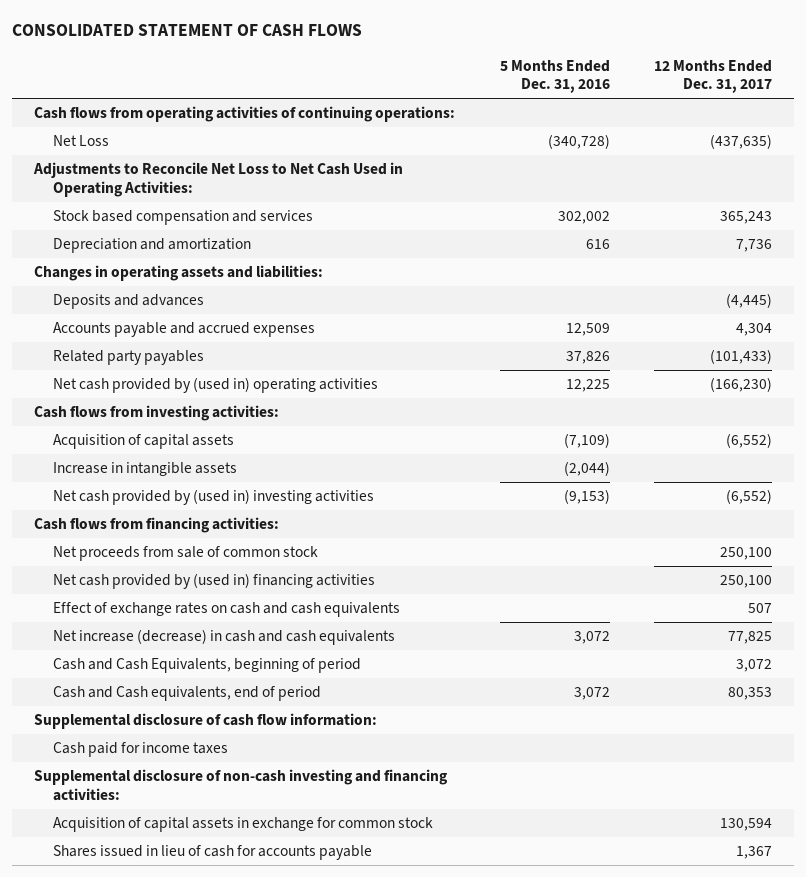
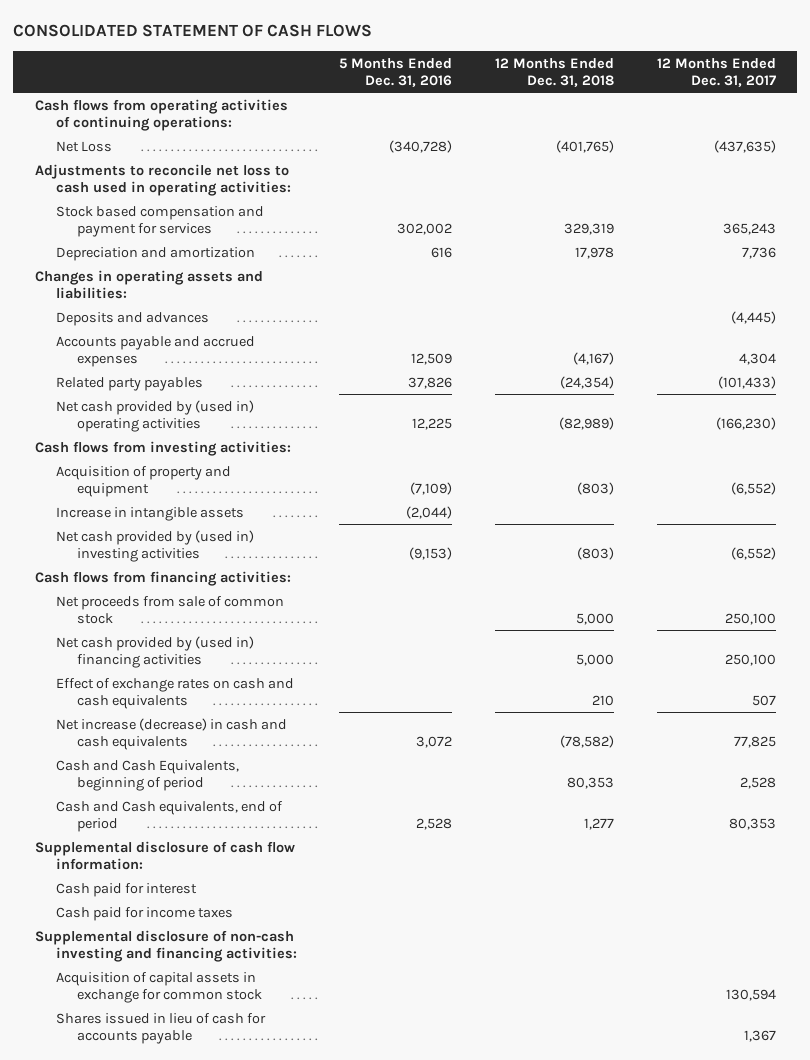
none -> [495,57,615,87] 12 Months Ended Dec. 31, 2018
[33,162,404,197] Adjustments to Reconcile Net Loss to Net Cash Used in Operating Activities: -> [34,163,291,197] Adjustments to reconcile net loss to cash used in operating activities:
[53,210,314,226] Stock based compensation and services -> [55,205,264,238] Stock based compensation and payment for services
[53,434,235,450] Acquisition of capital assets -> [55,465,231,498] Acquisition of property and equipment
[735,659,772,673] 3,072 -> [739,777,776,790] 2,528
[573,687,610,701] 3,072 -> [416,818,453,831] 2,528
none -> [55,882,197,897] Cash paid for interest

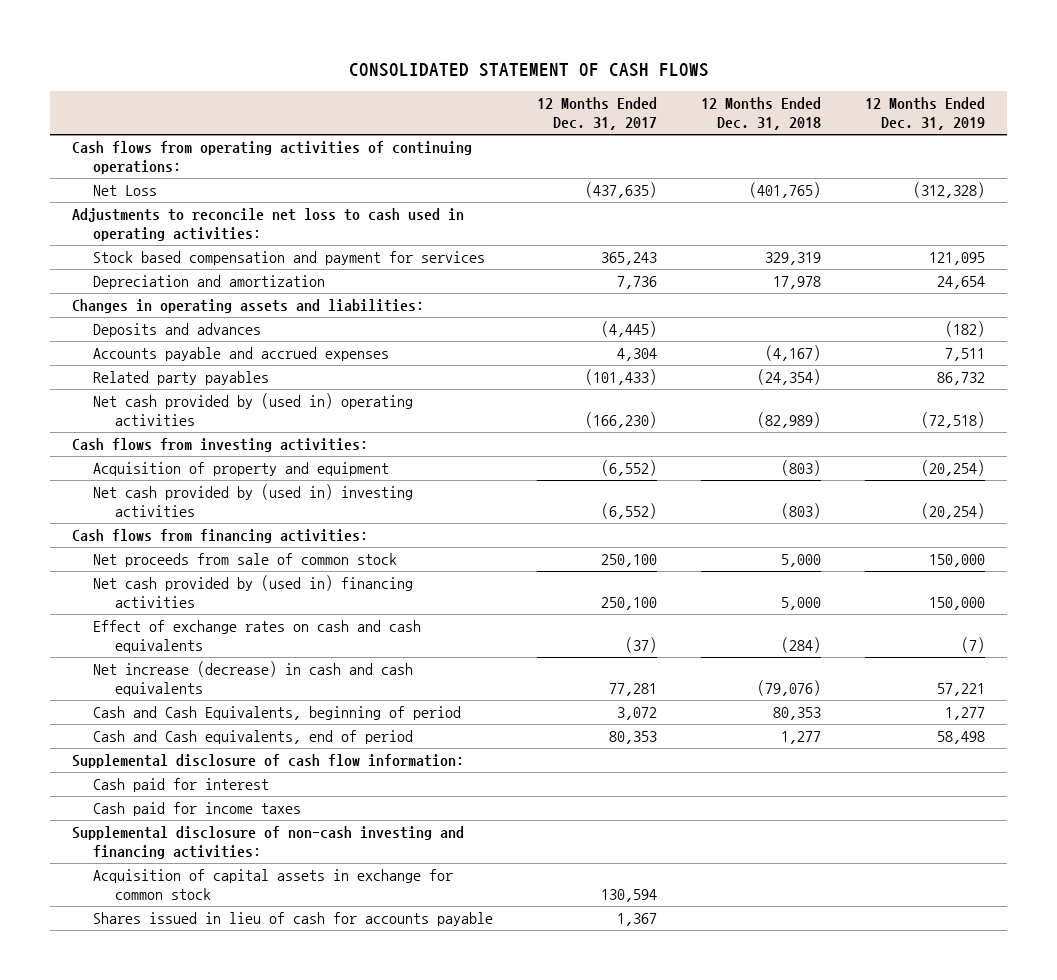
[339,57,453,87] 5 Months Ended Dec. 31, 2016 -> none
none -> [865,96,986,131] 12 Months Ended Dec. 31, 2019
[55,506,244,521] Increase in intangible assets -> none
[592,695,615,707] 210 -> [781,637,822,654] (284)
[751,695,776,707] 507 -> [625,637,658,654] (37)
[560,735,615,749] (78,582) -> [757,680,822,697] (79,076)
[733,736,776,749] 77,825 -> [609,683,658,697] 77,281
[739,777,776,790] 2,528 -> [617,706,658,720] 3,072

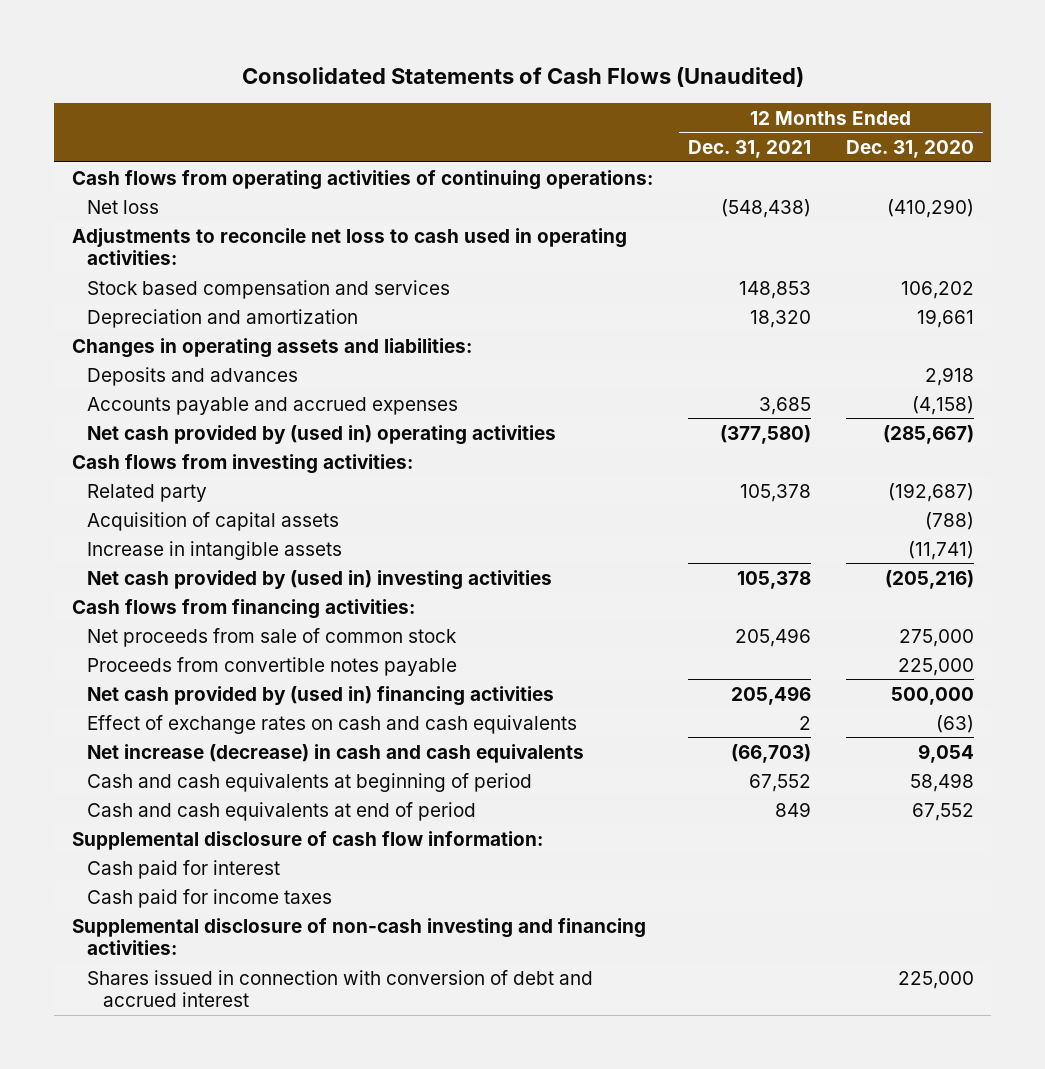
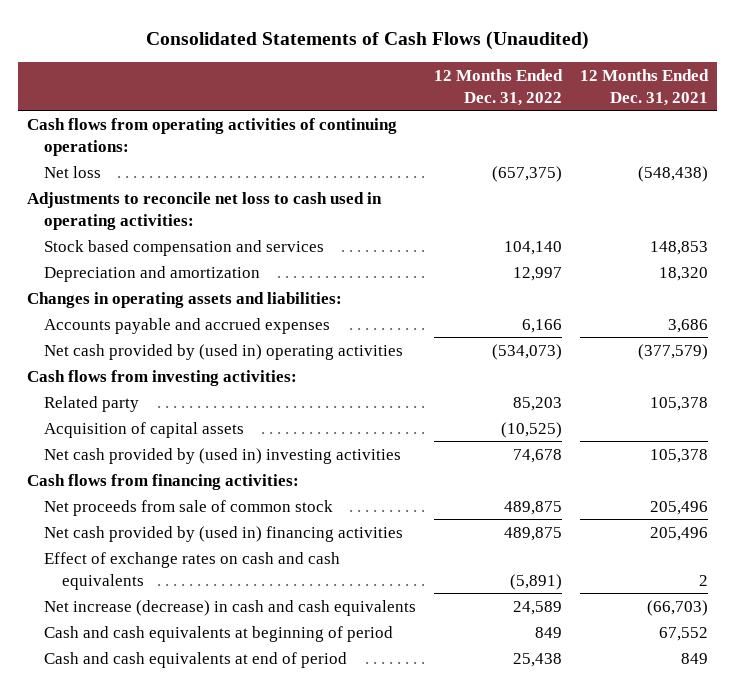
[845,140,974,159] Dec. 31, 2020 -> none
none -> [434,68,564,106] 12 Months Ended Dec. 31, 2022
[87,366,299,386] Deposits and advances -> none
[758,396,811,415] 3,685 -> [668,318,709,333] 3,686
[719,424,811,444] (377,580) -> [638,343,709,360] (377,579)
[87,540,343,560] Increase in intangible assets -> none
[87,656,458,676] Proceeds from convertible notes payable -> none
[71,830,543,850] Supplemental disclosure of cash flow information: -> none
[87,859,281,879] Cash paid for interest -> none
[87,888,333,908] Cash paid for income taxes -> none
[71,917,646,956] Supplemental disclosure of non-cash investing and financing activities: -> none
[87,969,594,1008] Shares issued in connection with conversion of debt and accrued interest -> none

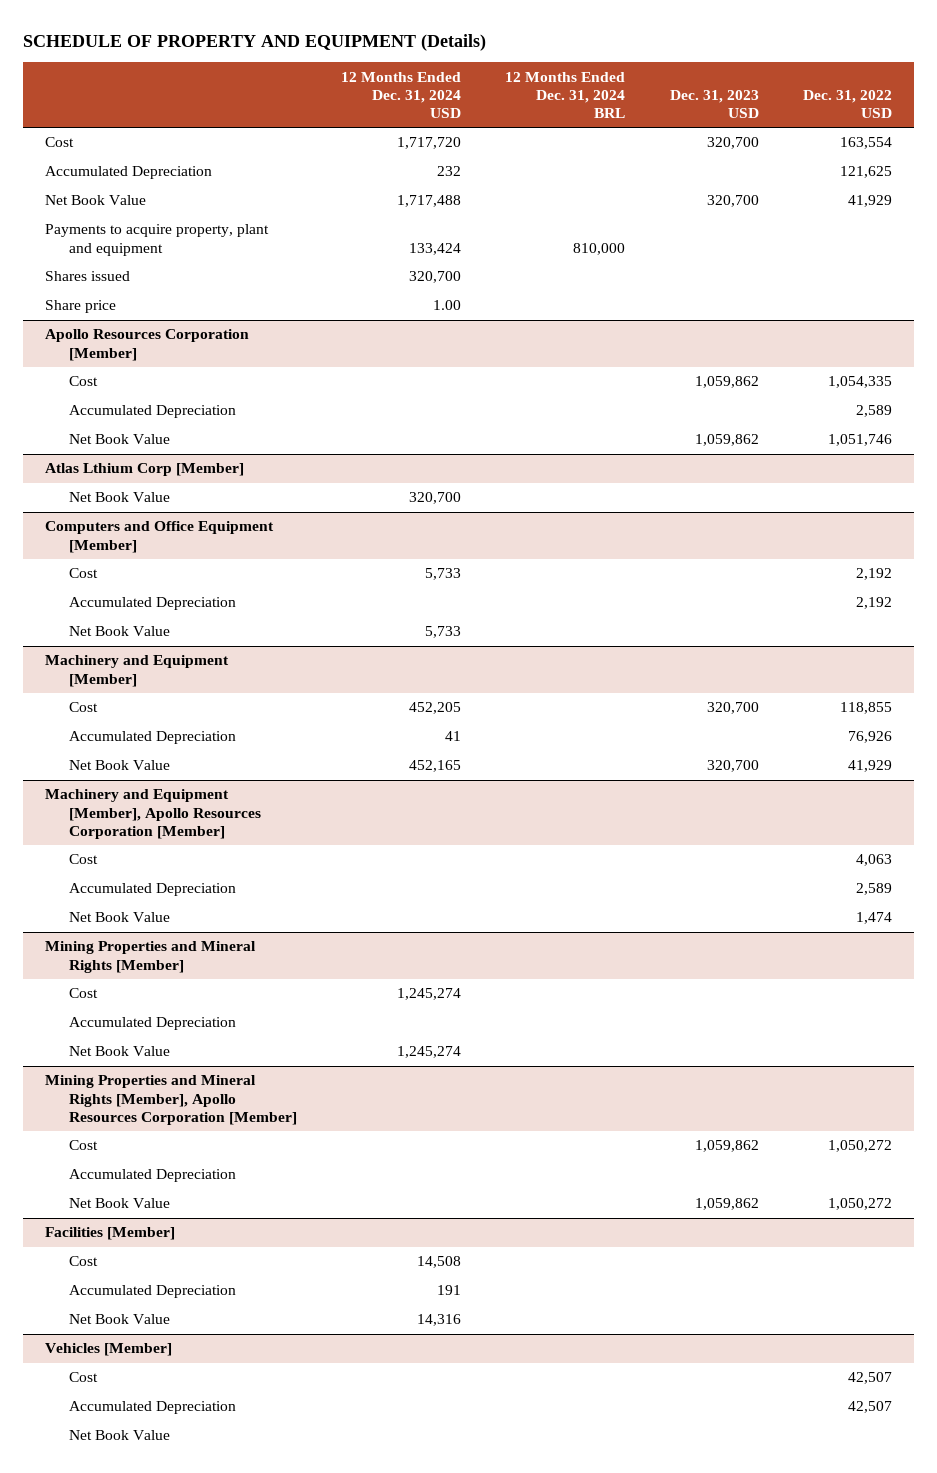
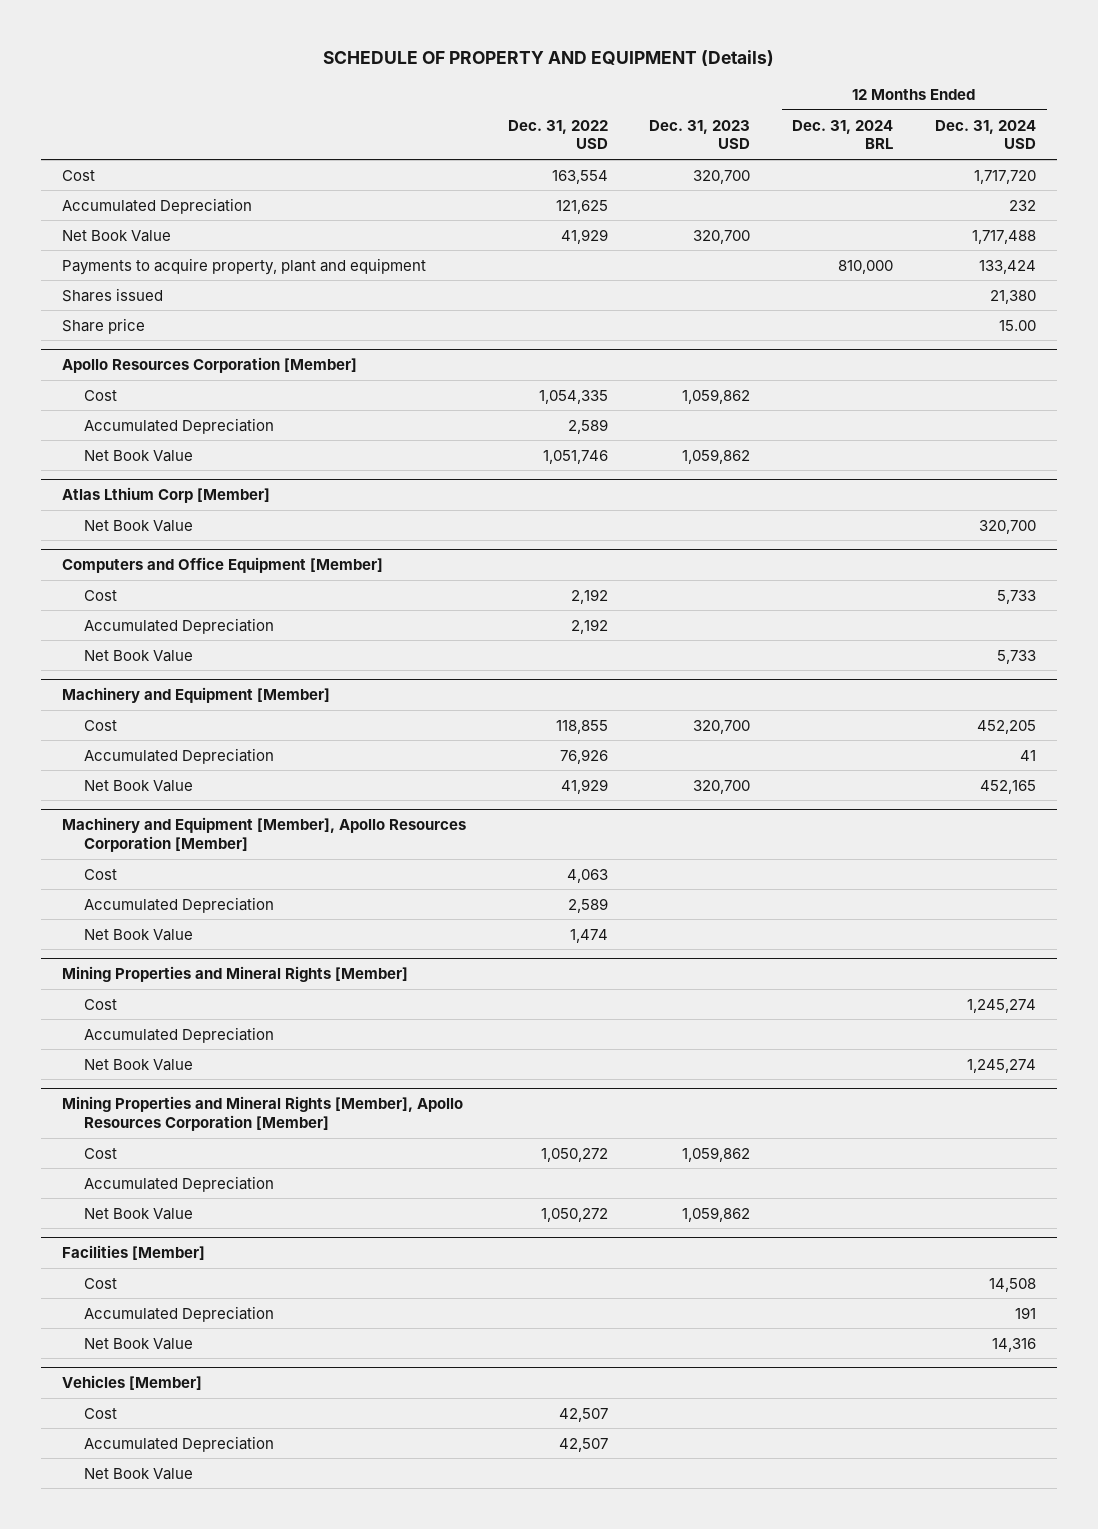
[409,271,462,284] 320,700 -> [990,289,1037,304] 21,380
[433,300,462,311] 1.00 -> [999,319,1037,331] 15.00

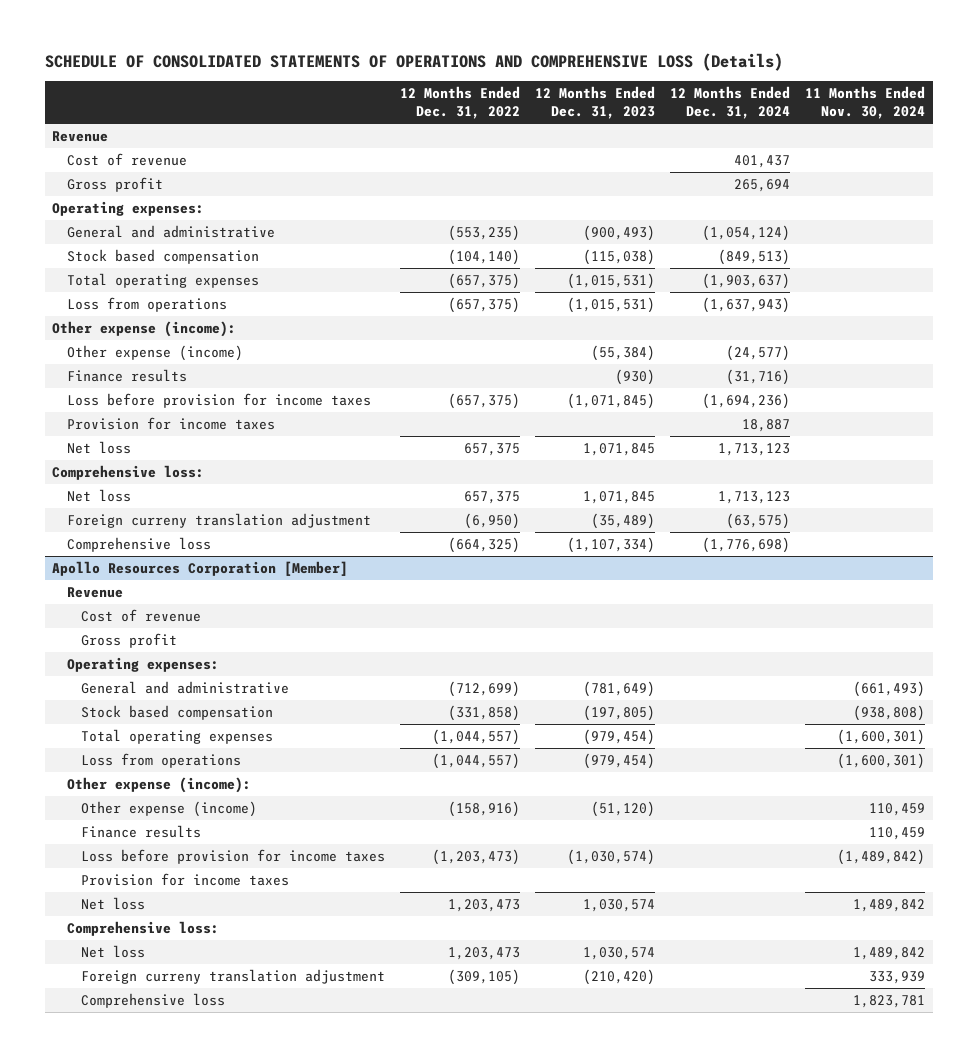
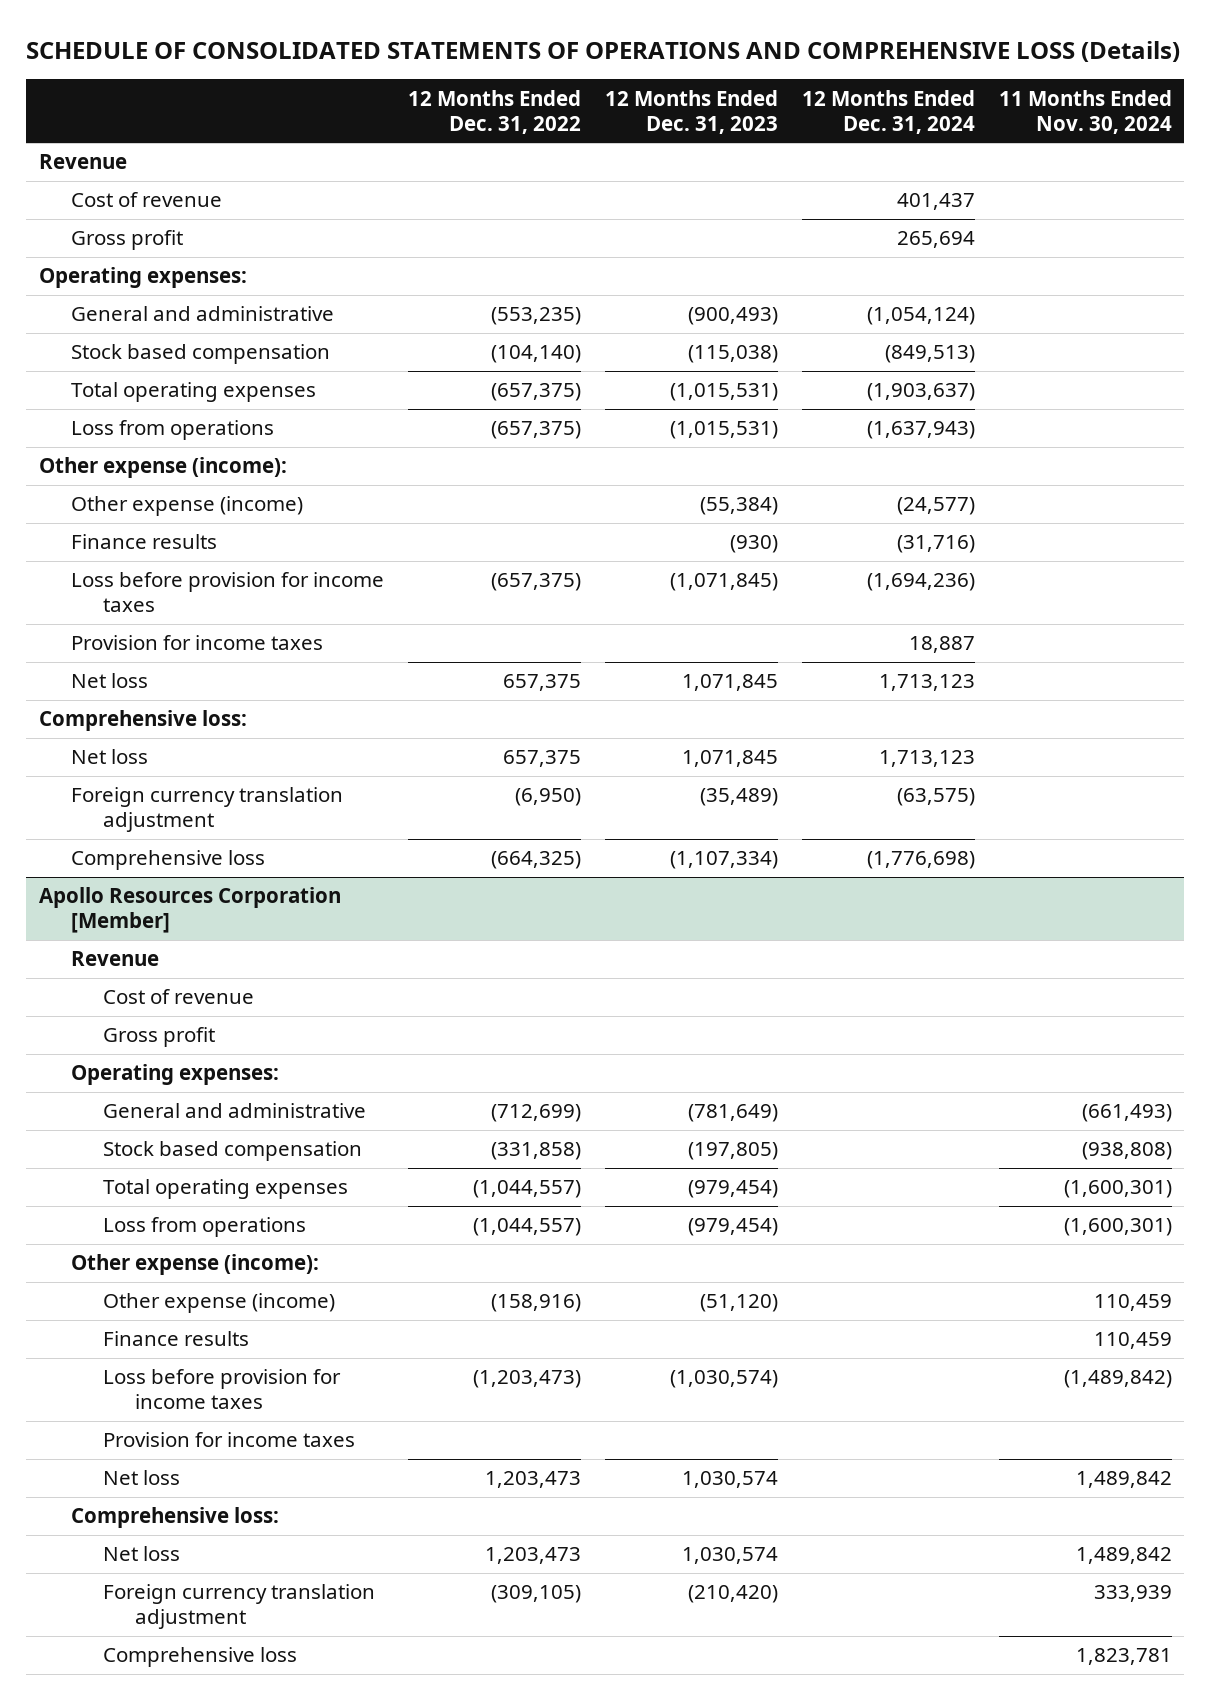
[66,513,371,529] Foreign curreny translation adjustment -> [70,787,343,833] Foreign currency translation adjustment
[81,969,386,985] Foreign curreny translation adjustment -> [103,1584,376,1630] Foreign currency translation adjustment

